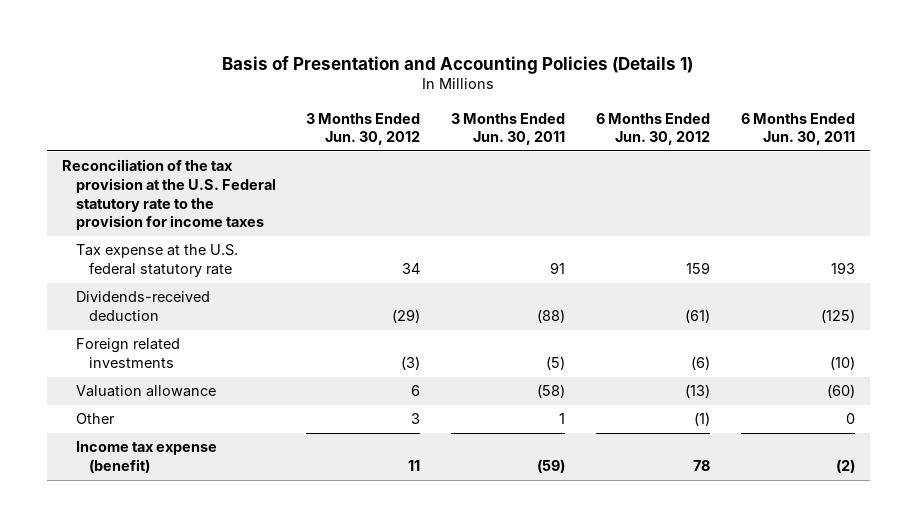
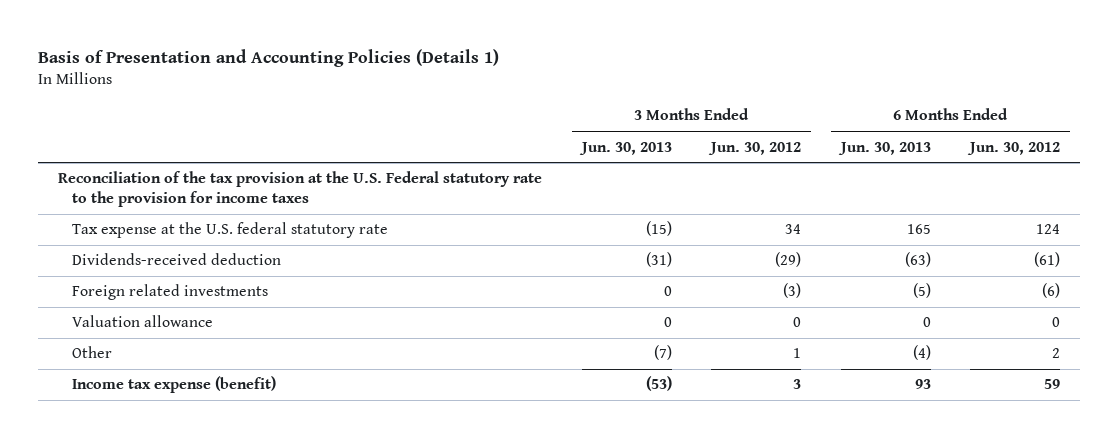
[451,112,566,146] 3 Months Ended Jun. 30, 2011 -> none
[740,112,855,146] 6 Months Ended Jun. 30, 2011 -> none
none -> [578,141,672,155] Jun. 30, 2013
none -> [837,141,931,155] Jun. 30, 2013
[685,262,710,275] 159 -> [1036,224,1061,235] 124
[411,385,421,397] 6 -> [793,317,802,328] 0
[684,384,710,399] (13) -> [1052,317,1061,328] 0
[411,413,421,425] 3 -> [793,348,802,359] 1
[693,412,710,427] (1) -> [1052,348,1061,359] 2
[408,460,421,472] 11 -> [793,379,802,390] 3
[692,460,710,472] 78 -> [1044,379,1061,390] 59

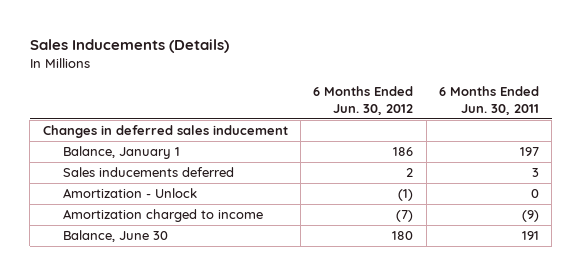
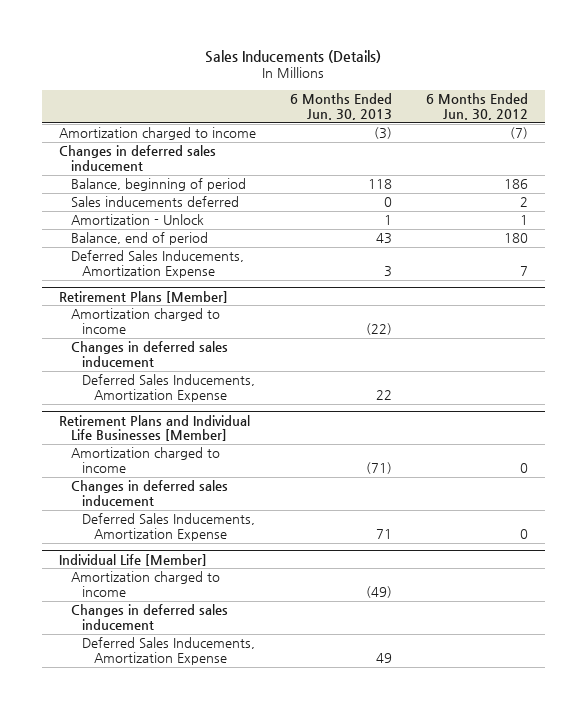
[438,86,539,116] 6 Months Ended Jun. 30, 2011 -> none
none -> [289,93,392,120] 6 Months Ended Jun. 30, 2013
[63,209,264,223] Amortization charged to income -> [58,127,256,141] Amortization charged to income
[63,146,181,160] Balance, January 1 -> [70,178,246,192] Balance, beginning of period
[398,189,414,202] (1) -> [520,215,529,226] 1
[63,230,169,243] Balance, June 30 -> [70,232,208,246] Balance, end of period
none -> [70,250,244,279] Deferred Sales Inducements, Amortization Expense
none -> [58,290,228,303] Retirement Plans [Member]
none -> [70,308,220,335] Amortization charged to income
none -> [70,341,228,368] Changes in deferred sales inducement
none -> [82,374,256,403] Deferred Sales Inducements, Amortization Expense
none -> [58,414,250,442] Retirement Plans and Individual Life Businesses [Member]
none -> [70,447,220,474] Amortization charged to income
none -> [70,480,228,507] Changes in deferred sales inducement
none -> [82,513,256,542] Deferred Sales Inducements, Amortization Expense
none -> [58,553,207,566] Individual Life [Member]
none -> [70,571,220,598] Amortization charged to income
none -> [70,604,228,631] Changes in deferred sales inducement
none -> [82,637,256,666] Deferred Sales Inducements, Amortization Expense

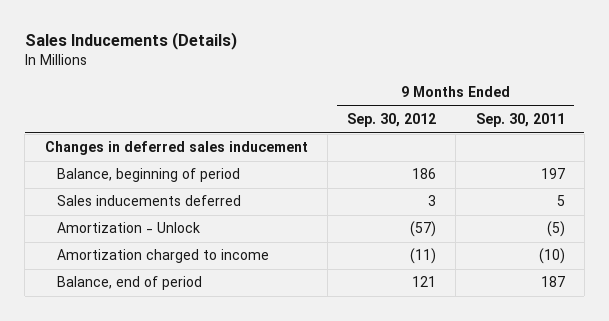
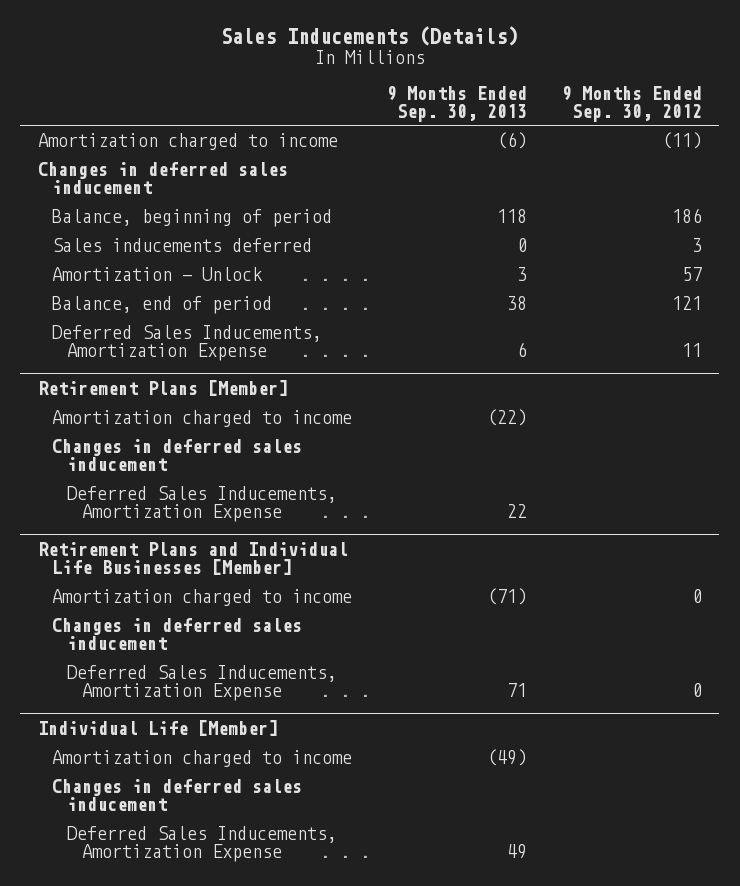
[475,113,565,128] Sep. 30, 2011 -> none
none -> [387,85,528,122] 9 Months Ended Sep. 30, 2013
[56,249,269,264] Amortization charged to income -> [37,133,338,151] Amortization charged to income
[410,221,437,238] (57) -> [681,267,702,282] 57
none -> [52,325,323,362] Deferred Sales Inducements, Amortization Expense
none -> [37,380,288,397] Retirement Plans [Member]
none -> [52,410,353,428] Amortization charged to income
none -> [52,439,303,472] Changes in deferred sales inducement
none -> [67,486,338,523] Deferred Sales Inducements, Amortization Expense
none -> [37,542,348,576] Retirement Plans and Individual Life Businesses [Member]
none -> [52,589,353,607] Amortization charged to income
none -> [52,618,303,651] Changes in deferred sales inducement
none -> [67,665,338,702] Deferred Sales Inducements, Amortization Expense
none -> [37,720,278,737] Individual Life [Member]
none -> [52,750,353,768] Amortization charged to income
none -> [52,779,303,812] Changes in deferred sales inducement
none -> [67,826,338,863] Deferred Sales Inducements, Amortization Expense

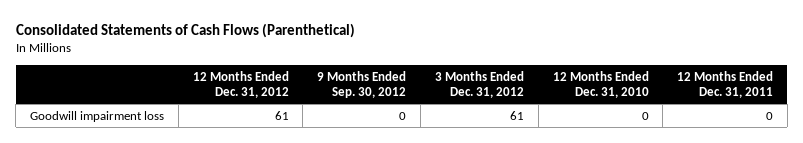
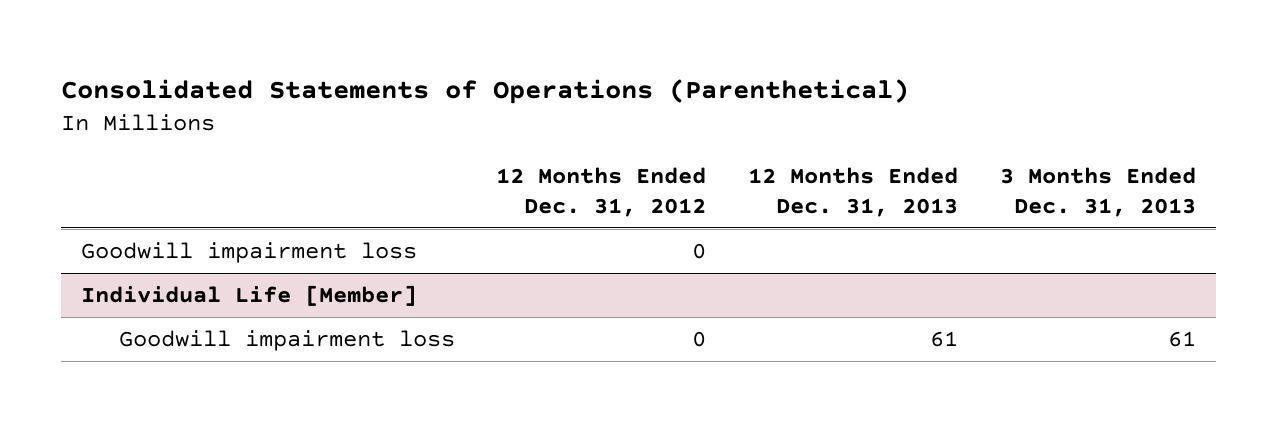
[15,23,355,39] Consolidated Statements of Cash Flows (Parenthetical) -> [60,78,909,104] Consolidated Statements of Operations (Parenthetical)
[317,70,407,98] 9 Months Ended Sep. 30, 2012 -> none
[434,70,524,98] 3 Months Ended Dec. 31, 2012 -> none
[552,70,649,98] 12 Months Ended Dec. 31, 2010 -> none
[677,70,774,98] 12 Months Ended Dec. 31, 2011 -> none
none -> [747,167,958,217] 12 Months Ended Dec. 31, 2013
none -> [999,167,1196,217] 3 Months Ended Dec. 31, 2013
[274,110,289,120] 61 -> [692,243,707,260] 0
none -> [81,285,418,307] Individual Life [Member]
none -> [118,330,455,352] Goodwill impairment loss

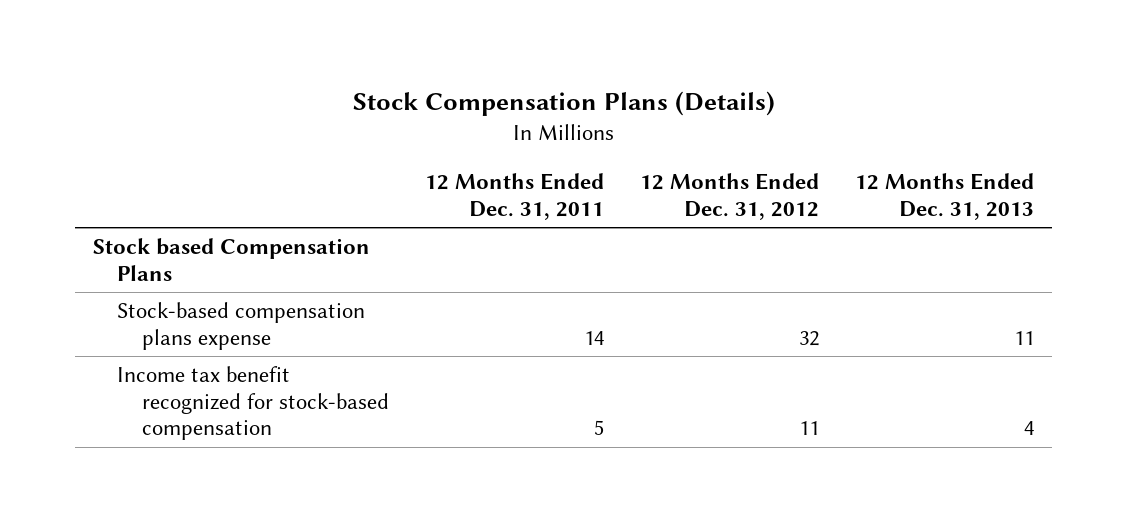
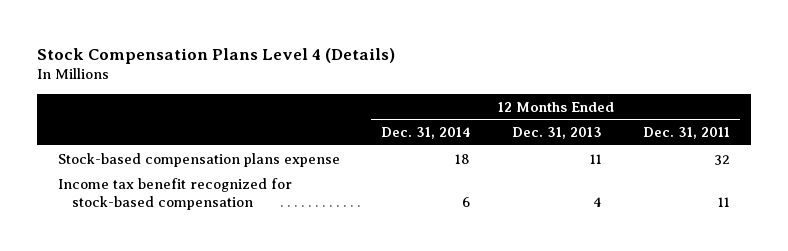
[352,90,775,116] Stock Compensation Plans (Details) -> [36,47,395,64] Stock Compensation Plans Level 4 (Details)
[640,173,820,220] 12 Months Ended Dec. 31, 2012 -> none
none -> [381,127,471,140] Dec. 31, 2014
[92,238,370,281] Stock based Compensation Plans -> none
[584,330,605,345] 14 -> [714,154,731,165] 32
[594,420,605,436] 5 -> [718,196,731,207] 11

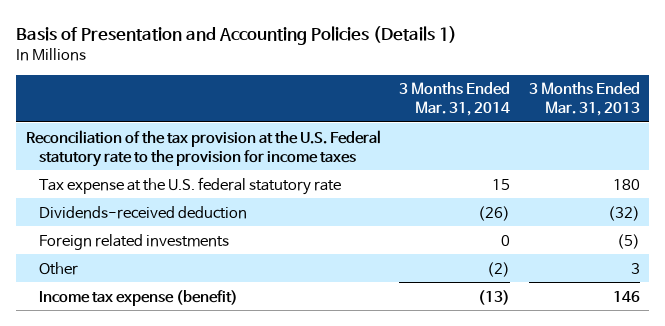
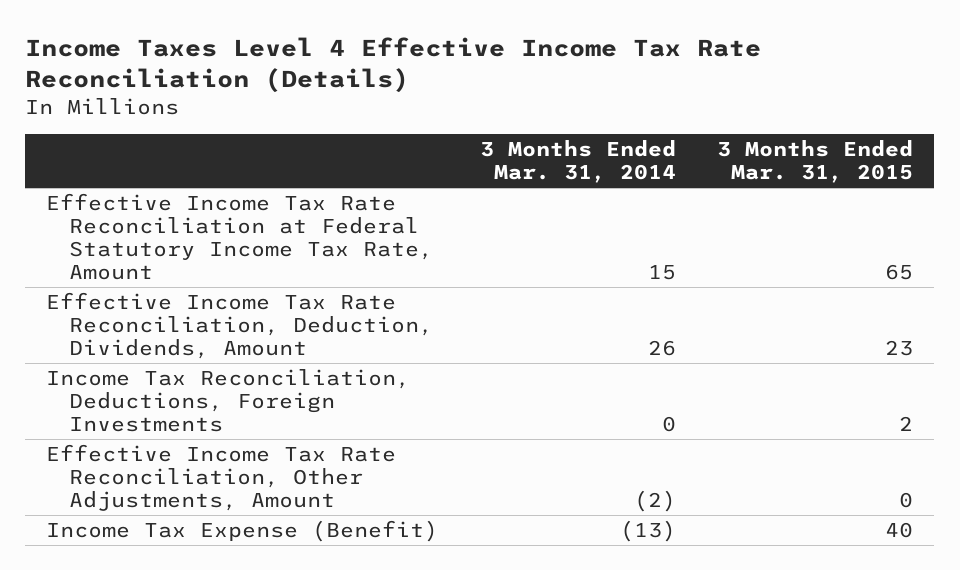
[16,25,458,45] Basis of Presentation and Accounting Policies (Details 1) -> [25,37,762,94] Income Taxes Level 4 Effective Income Tax Rate Reconciliation (Details)
[528,82,640,117] 3 Months Ended Mar. 31, 2013 -> none
none -> [717,140,914,184] 3 Months Ended Mar. 31, 2015
[25,129,381,167] Reconciliation of the tax provision at the U.S. Federal statutory rate to the provision for income taxes -> none
[39,176,342,195] Tax expense at the U.S. federal statutory rate -> [46,192,433,281] Effective Income Tax Rate Reconciliation at Federal Statutory Income Tax Rate, Amount
[39,205,248,219] Dividends-received deduction -> [46,291,433,360] Effective Income Tax Rate Reconciliation, Deduction, Dividends, Amount
[478,205,511,221] (26) -> [647,340,676,357] 26
[39,233,230,250] Foreign related investments -> [46,368,411,433] Income Tax Reconciliation, Deductions, Foreign Investments
[39,261,79,275] Other -> [46,443,397,512] Effective Income Tax Rate Reconciliation, Other Adjustments, Amount
[39,289,239,306] Income tax expense (benefit) -> [46,519,439,542] Income Tax Expense (Benefit)

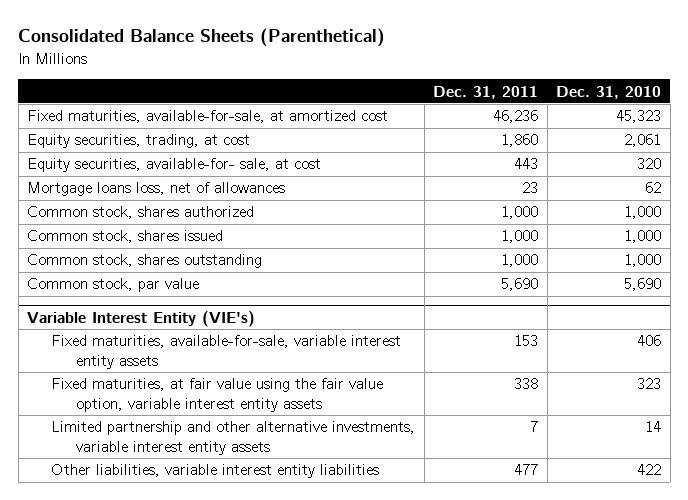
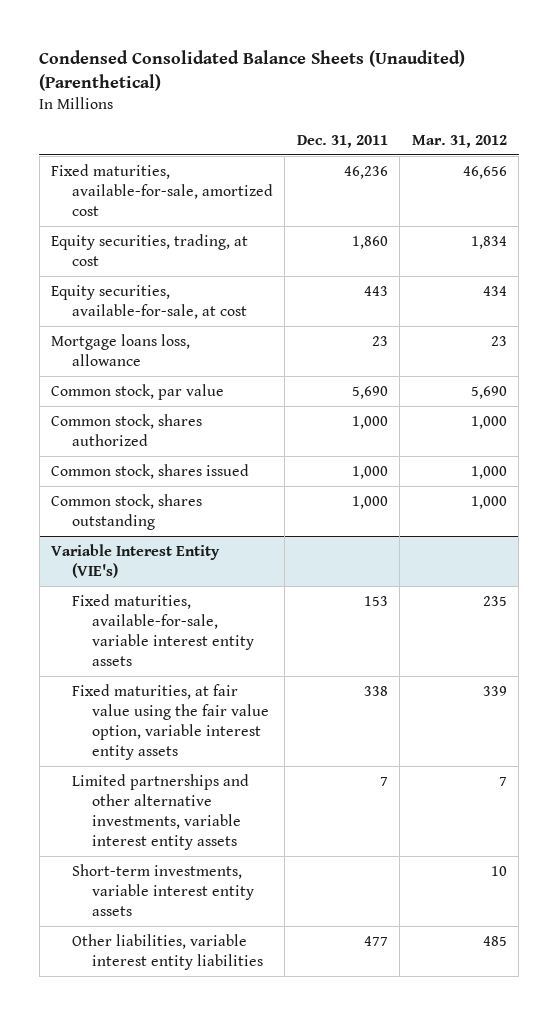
[18,28,386,48] Consolidated Balance Sheets (Parenthetical) -> [39,49,466,92] Condensed Consolidated Balance Sheets (Unaudited) (Parenthetical)
[556,85,662,99] Dec. 31, 2010 -> none
none -> [411,134,507,148] Mar. 31, 2012
[26,110,388,124] Fixed maturities, available-for-sale, at amortized cost -> [51,163,273,216] Fixed maturities, available-for-sale, amortized cost
[26,158,321,173] Equity securities, available-for- sale, at cost -> [51,284,247,319] Equity securities, available-for-sale, at cost
[26,182,285,197] Mortgage loans loss, net of allowances -> [51,333,191,366] Mortgage loans loss, allowance
[26,278,199,293] Common stock, par value -> [51,383,225,400] Common stock, par value
[51,421,416,455] Limited partnership and other alternative investments, variable interest entity assets -> [71,773,249,850] Limited partnerships and other alternative investments, variable interest entity assets
none -> [71,863,254,916] Short-term investments, variable interest entity assets

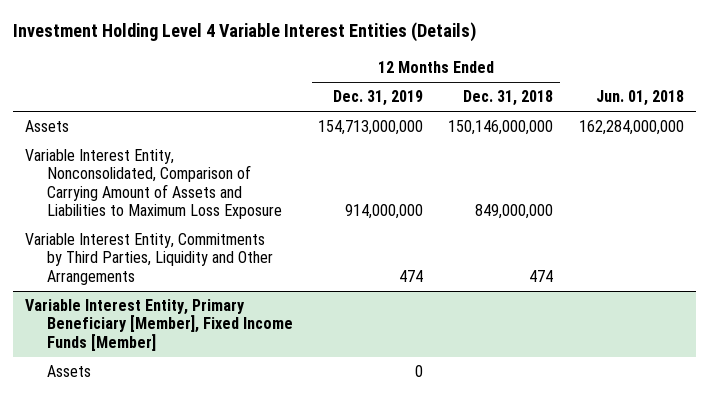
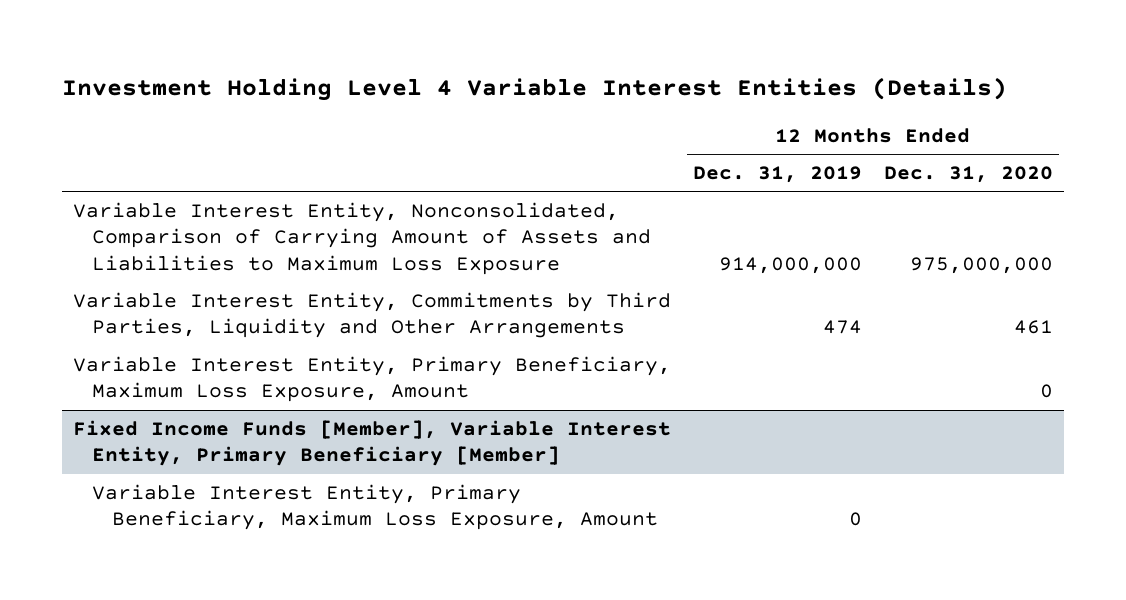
[463,90,554,107] Dec. 31, 2018 -> none
[595,90,684,107] Jun. 01, 2018 -> none
none -> [884,166,1054,184] Dec. 31, 2020
[25,120,70,133] Assets -> none
[47,365,92,378] Assets -> none
none -> [72,356,671,403] Variable Interest Entity, Primary Beneficiary, Maximum Loss Exposure, Amount
[25,299,294,351] Variable Interest Entity, Primary Beneficiary [Member], Fixed Income Funds [Member] -> [72,420,671,467] Fixed Income Funds [Member], Variable Interest Entity, Primary Beneficiary [Member]
none -> [92,484,658,531] Variable Interest Entity, Primary Beneficiary, Maximum Loss Exposure, Amount

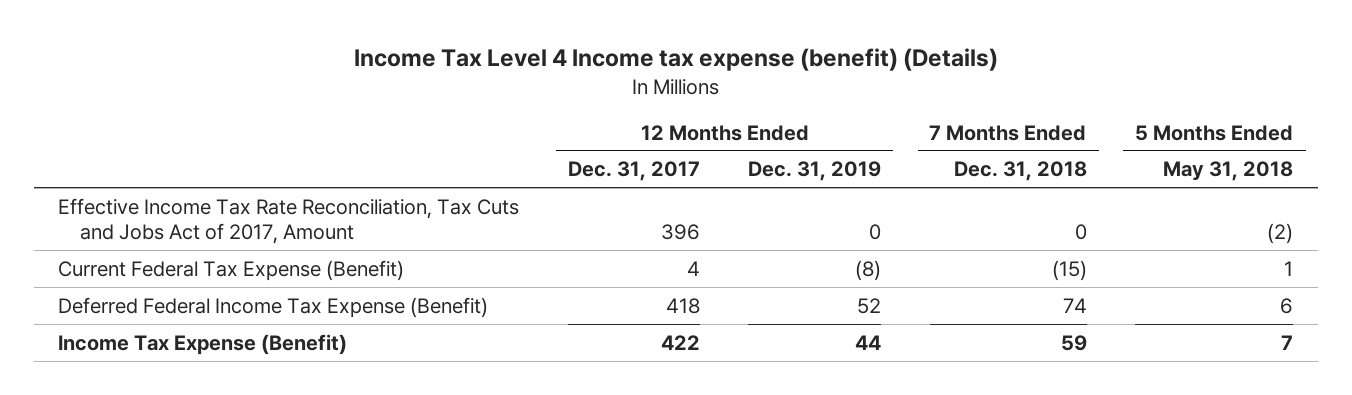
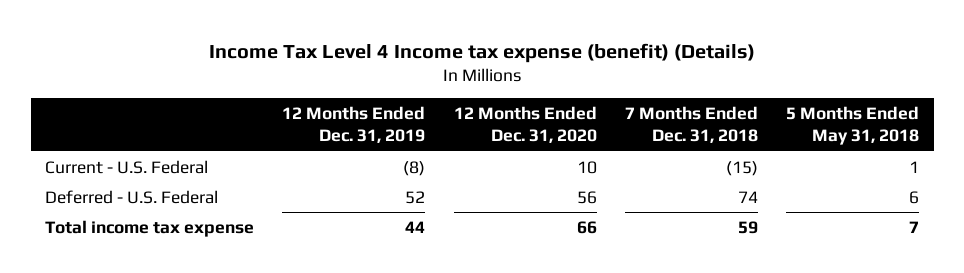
[567,161,700,182] Dec. 31, 2017 -> none
none -> [453,106,597,144] 12 Months Ended Dec. 31, 2020
[58,197,520,245] Effective Income Tax Rate Reconciliation, Tax Cuts and Jobs Act of 2017, Amount -> none
[58,259,405,281] Current Federal Tax Expense (Benefit) -> [44,159,208,174] Current - U.S. Federal
[58,296,489,318] Deferred Federal Income Tax Expense (Benefit) -> [44,189,218,204] Deferred - U.S. Federal
[58,333,348,355] Income Tax Expense (Benefit) -> [44,219,254,237] Total income tax expense

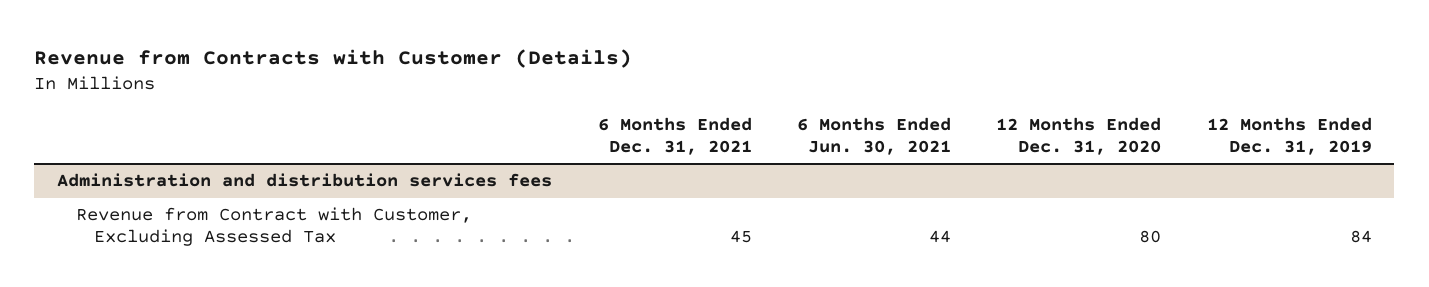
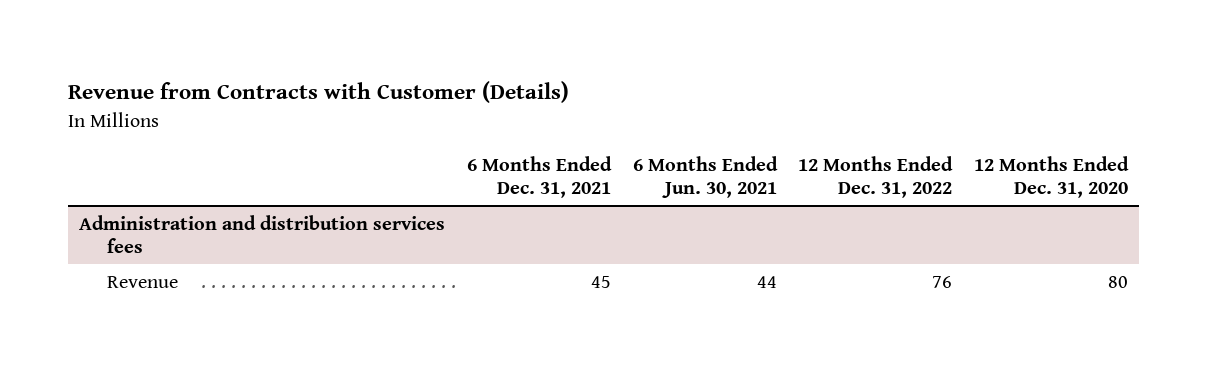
[1206,117,1372,155] 12 Months Ended Dec. 31, 2019 -> none
none -> [798,155,954,199] 12 Months Ended Dec. 31, 2022
[75,207,472,247] Revenue from Contract with Customer, Excluding Assessed Tax -> [107,275,179,288] Revenue

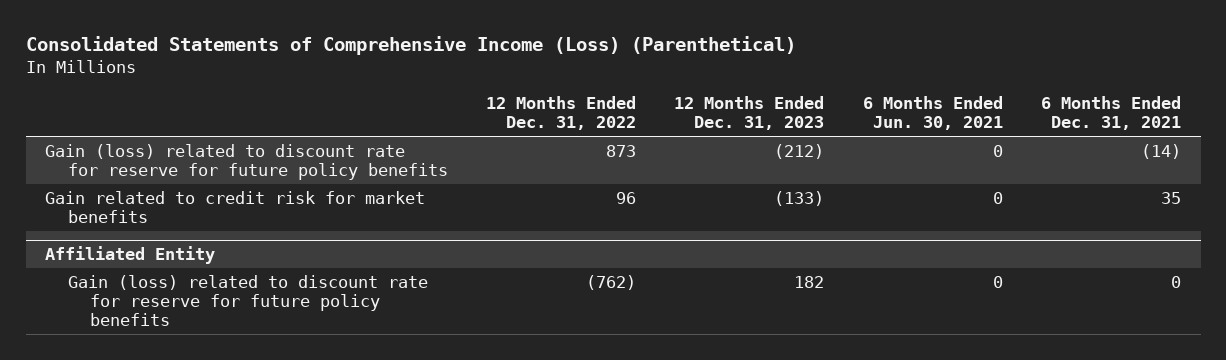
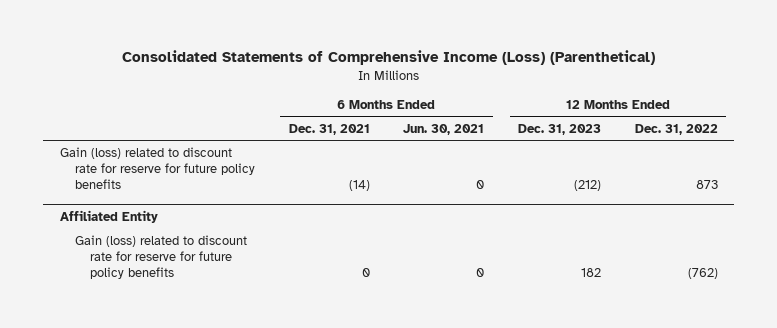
[45,190,426,223] Gain related to credit risk for market benefits -> none

